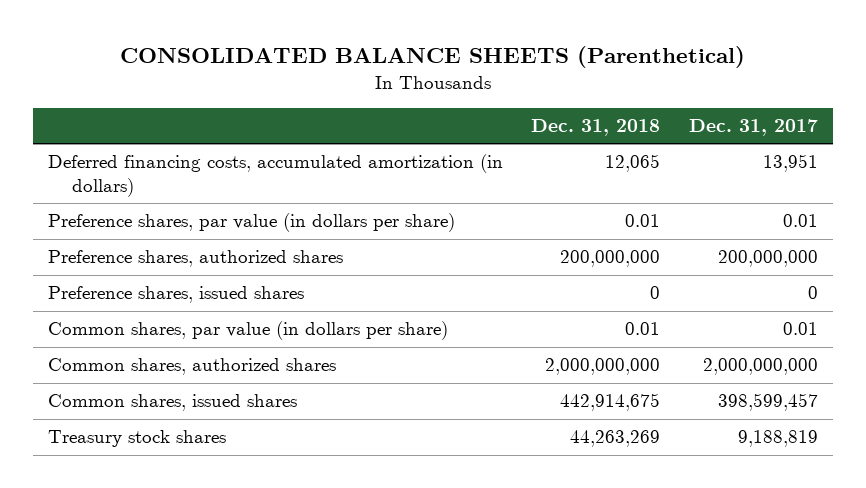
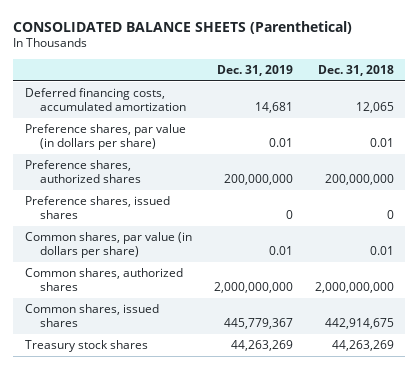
[689,119,819,137] Dec. 31, 2017 -> none
none -> [216,65,293,77] Dec. 31, 2019
[47,154,503,197] Deferred financing costs, accumulated amortization (in dollars) -> [24,88,186,112] Deferred financing costs, accumulated amortization

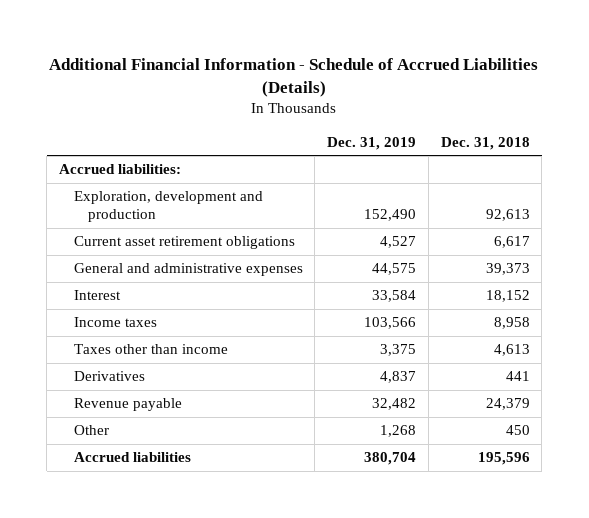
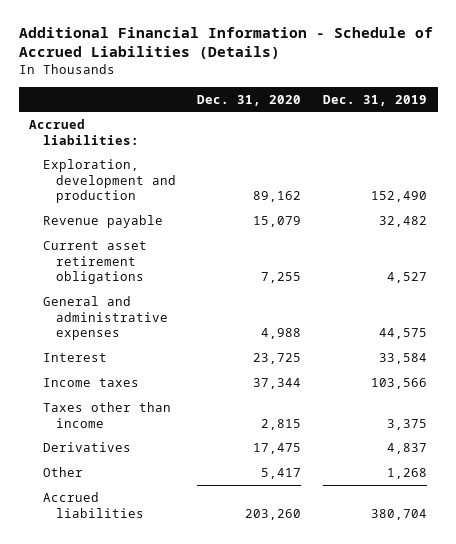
[440,136,530,150] Dec. 31, 2018 -> none
none -> [197,94,302,106] Dec. 31, 2020
[73,398,182,412] Revenue payable -> [42,214,163,228] Revenue payable

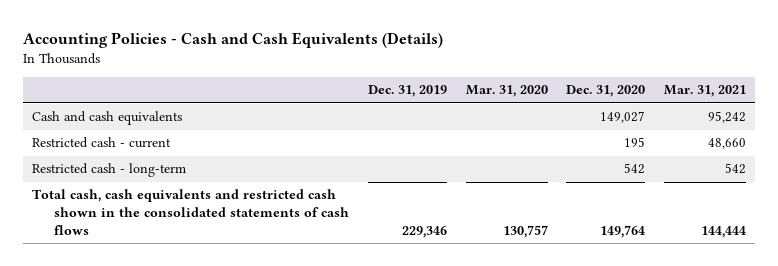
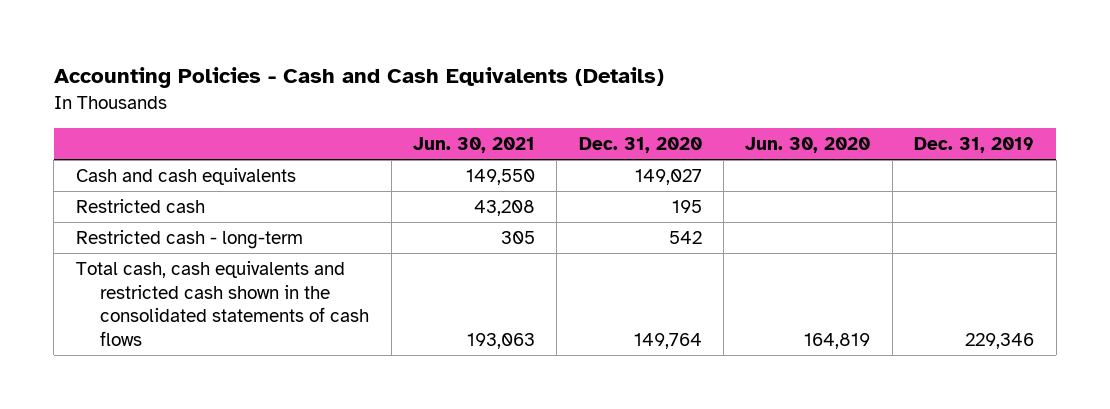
[465,85,548,98] Mar. 31, 2020 -> none
[663,85,746,98] Mar. 31, 2021 -> none
none -> [412,136,535,153] Jun. 30, 2021
none -> [745,136,871,153] Jun. 30, 2020
[32,137,172,149] Restricted cash - current -> [75,199,205,214] Restricted cash

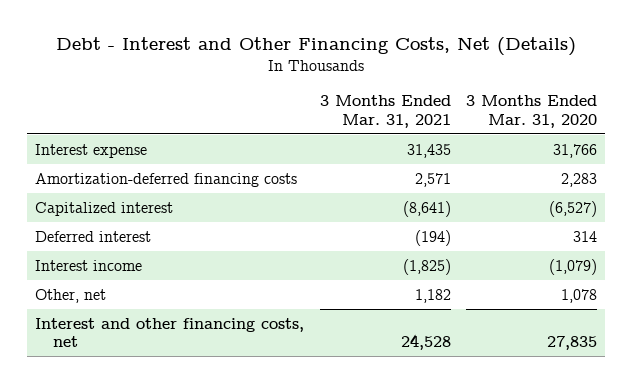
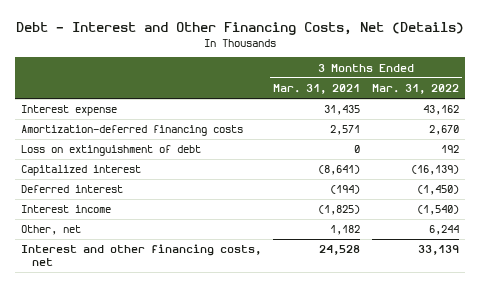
[466,95,598,128] 3 Months Ended Mar. 31, 2020 -> none
none -> [372,84,460,95] Mar. 31, 2022
none -> [21,145,202,157] Loss on extinguishment of debt

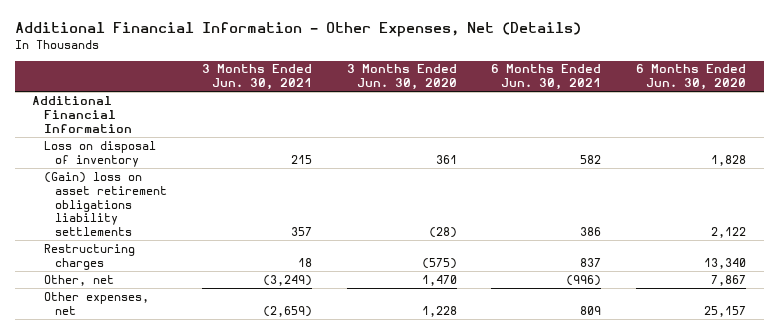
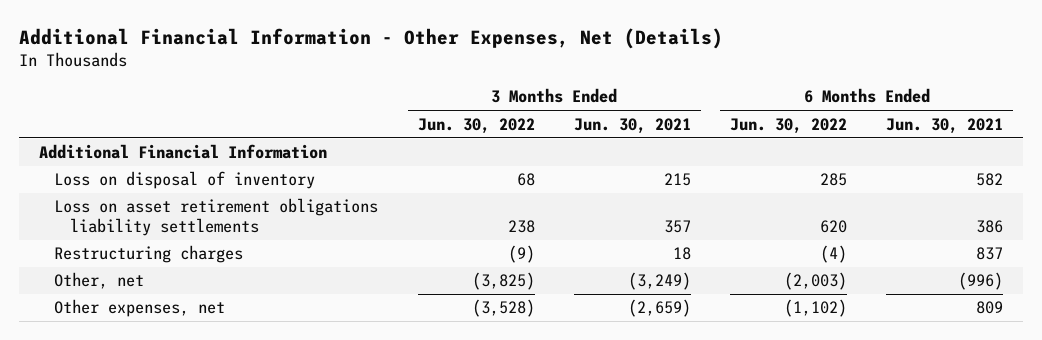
[346,64,457,91] 3 Months Ended Jun. 30, 2020 -> none
[636,64,747,91] 6 Months Ended Jun. 30, 2020 -> none
none -> [417,117,535,134] Jun. 30, 2022
none -> [729,117,847,134] Jun. 30, 2022
[43,171,167,237] (Gain) loss on asset retirement obligations liability settlements -> [54,198,379,237] Loss on asset retirement obligations liability settlements

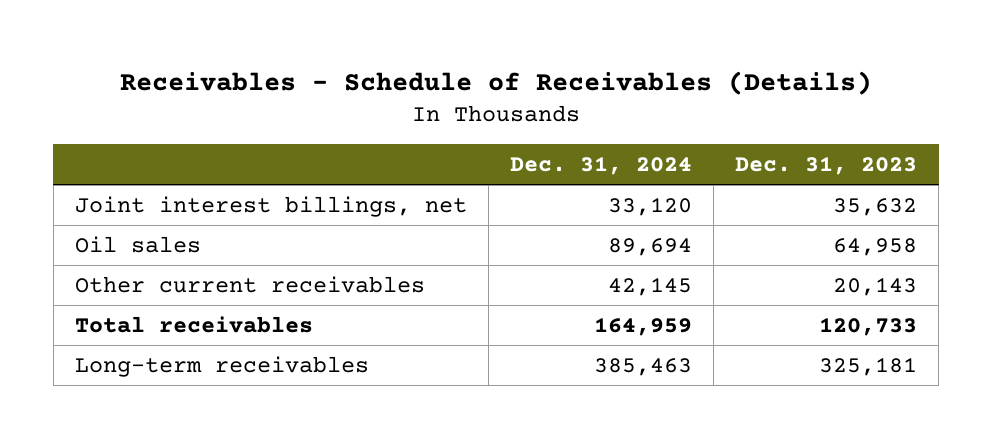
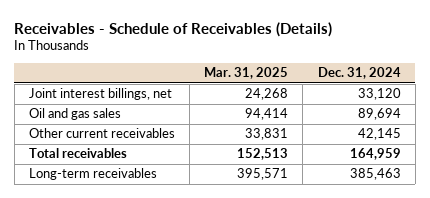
[735,155,918,175] Dec. 31, 2023 -> none
none -> [204,67,289,80] Mar. 31, 2025
[75,235,202,253] Oil sales -> [28,108,121,121] Oil and gas sales

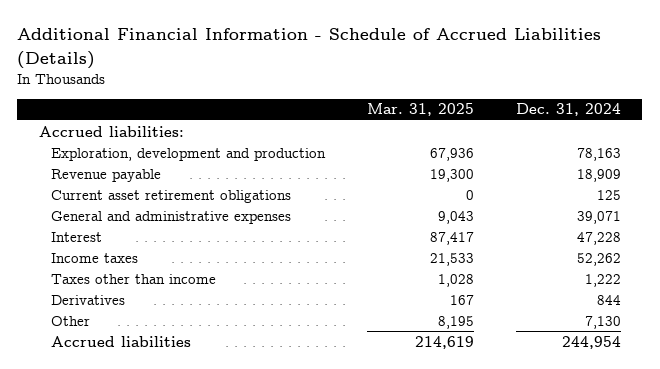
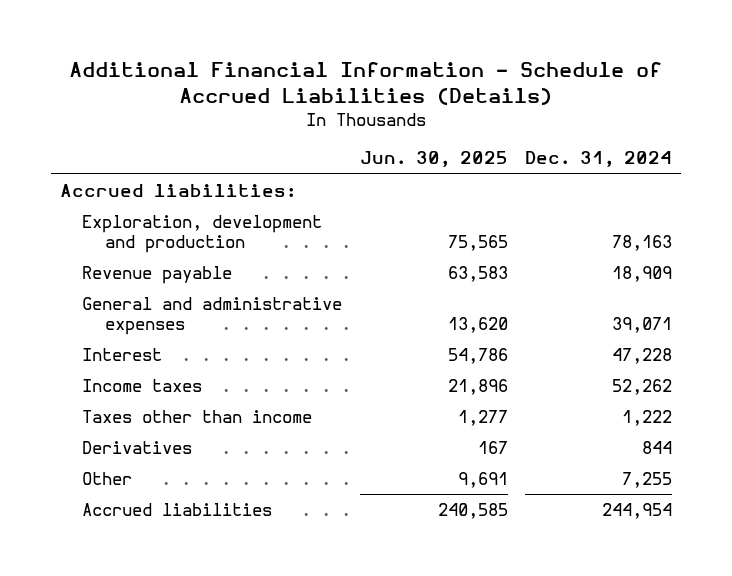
[366,103,474,117] Mar. 31, 2025 -> none
none -> [359,151,508,168] Jun. 30, 2025
[50,189,291,203] Current asset retirement obligations -> none
[585,315,622,329] 7,130 -> [622,472,673,489] 7,255

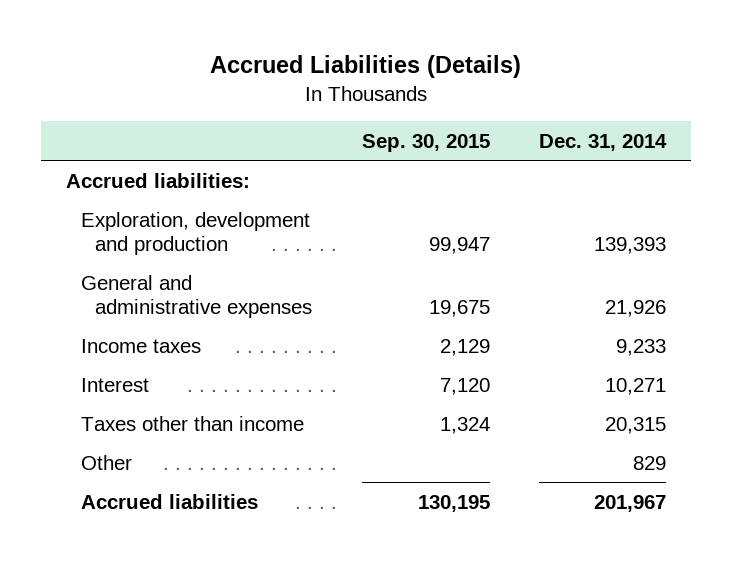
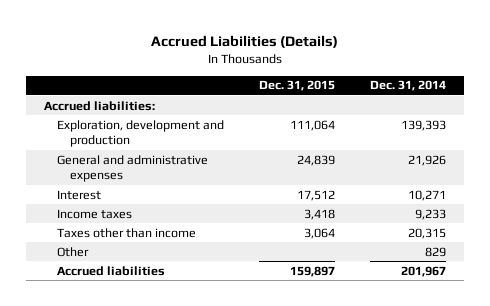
[361,133,490,152] Sep. 30, 2015 -> none
none -> [259,80,336,92] Dec. 31, 2015
[80,338,201,353] Income taxes -> [56,208,132,219] Income taxes

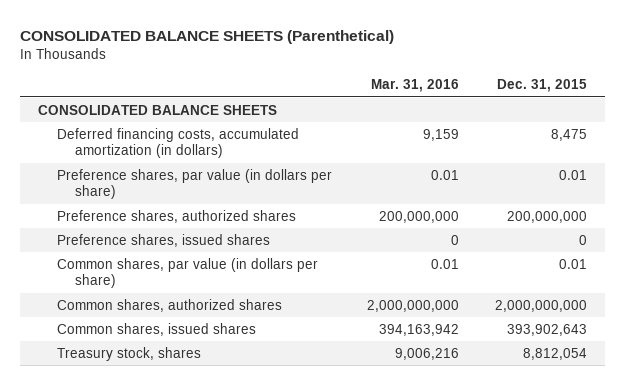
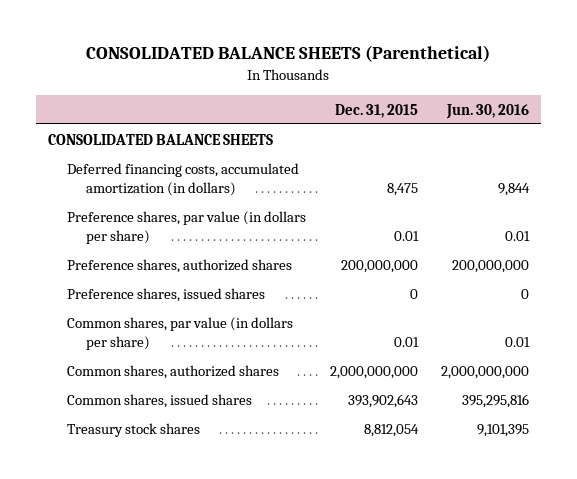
[371,79,460,93] Mar. 31, 2016 -> none
none -> [446,103,530,119] Jun. 30, 2016
[56,346,201,361] Treasury stock, shares -> [66,422,200,437] Treasury stock shares

